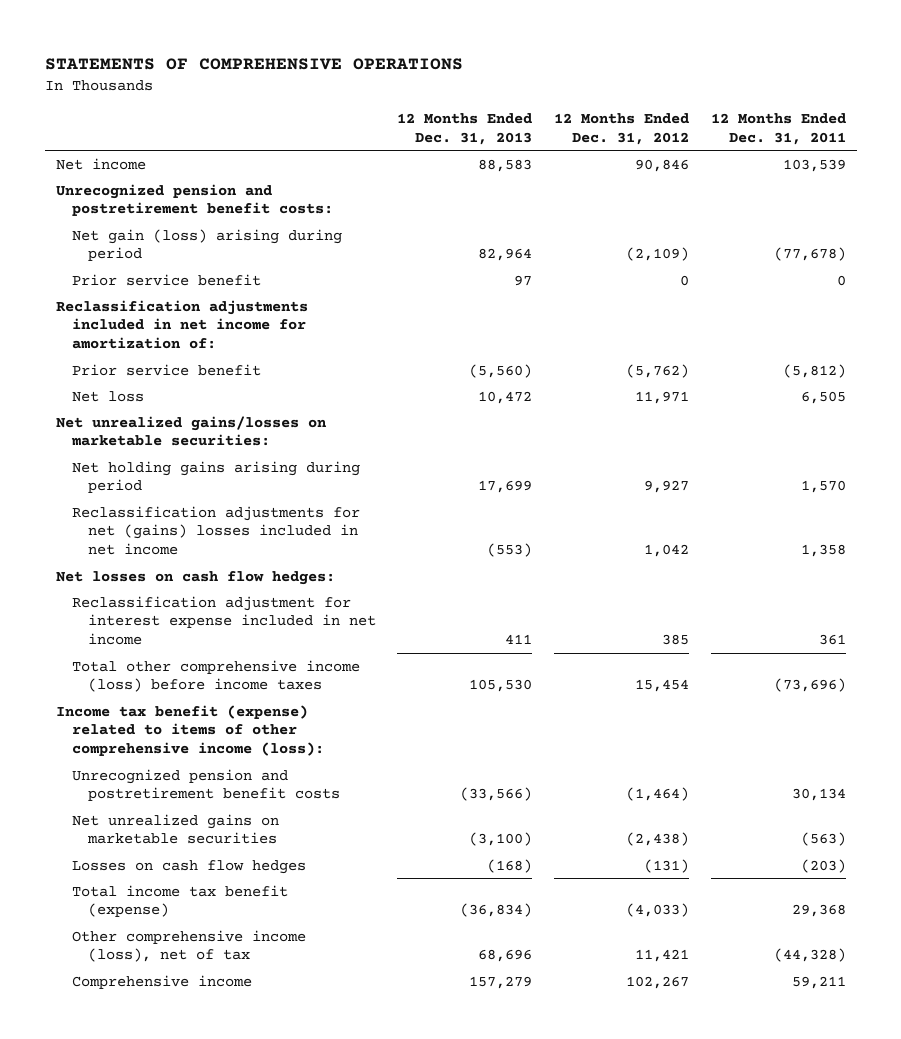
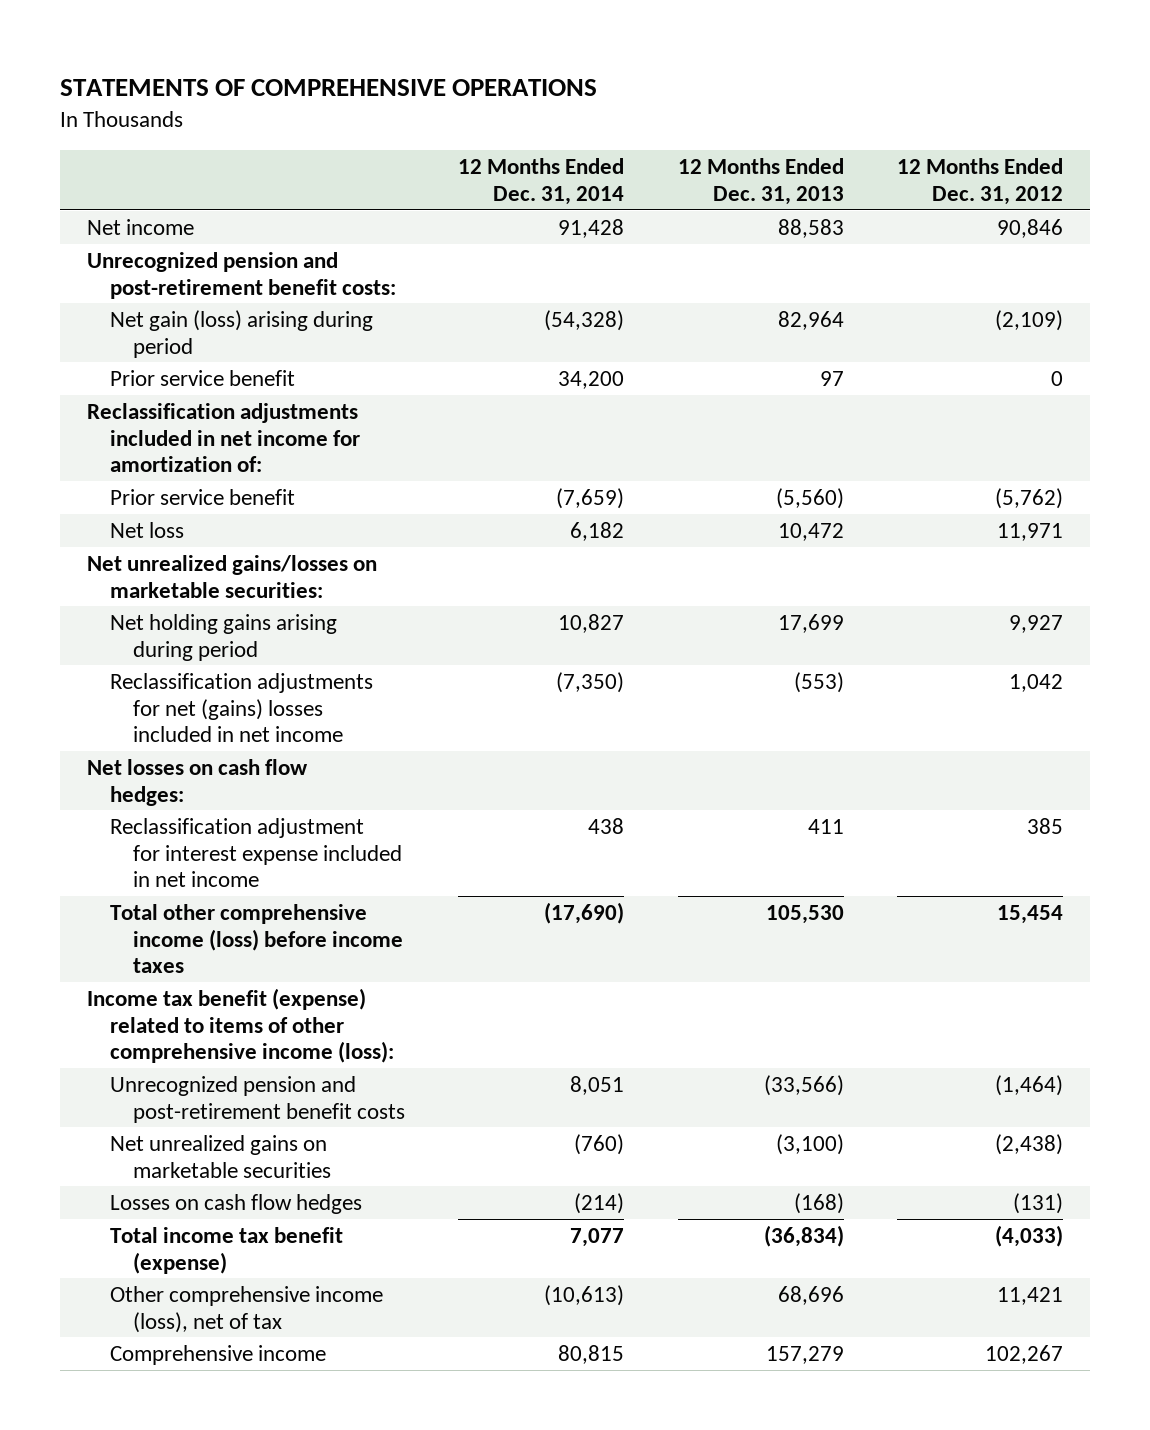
[710,113,846,145] 12 Months Ended Dec. 31, 2011 -> none
none -> [458,158,625,205] 12 Months Ended Dec. 31, 2014
[55,183,333,217] Unrecognized pension and postretirement benefit costs: -> [87,251,396,299] Unrecognized pension and post-retirement benefit costs:
[71,768,340,802] Unrecognized pension and postretirement benefit costs -> [109,1075,405,1123] Unrecognized pension and post-retirement benefit costs

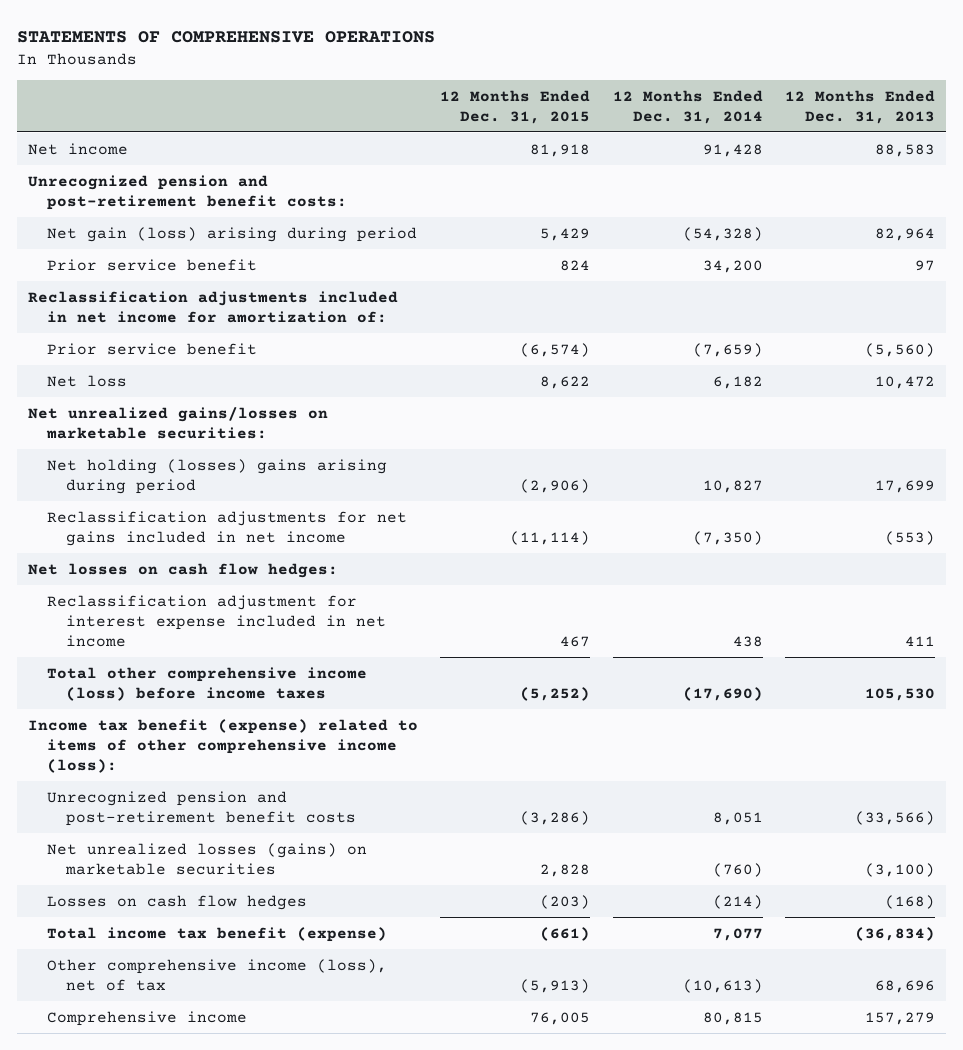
[897,158,1064,205] 12 Months Ended Dec. 31, 2012 -> none
none -> [440,89,591,124] 12 Months Ended Dec. 31, 2015
[109,613,337,661] Net holding gains arising during period -> [47,458,388,494] Net holding (losses) gains arising during period
[109,672,373,743] Reclassification adjustments for net (gains) losses included in net income -> [47,510,408,546] Reclassification adjustments for net gains included in net income
[109,1134,331,1178] Net unrealized gains on marketable securities -> [47,842,368,875] Net unrealized losses (gains) on marketable securities

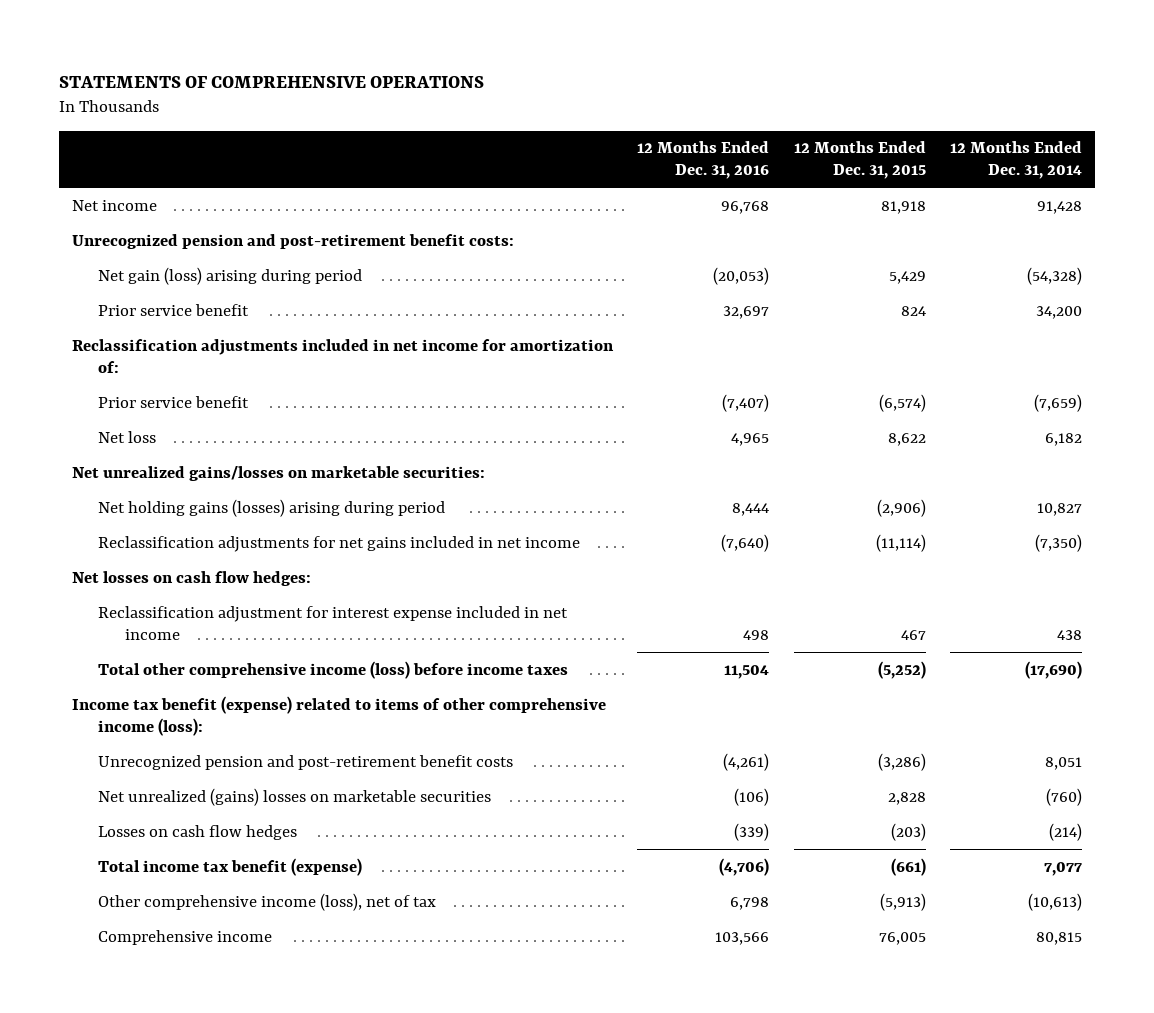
[785,89,936,124] 12 Months Ended Dec. 31, 2013 -> none
none -> [637,141,770,180] 12 Months Ended Dec. 31, 2016
[47,458,388,494] Net holding (losses) gains arising during period -> [98,498,446,517] Net holding gains (losses) arising during period
[47,842,368,875] Net unrealized losses (gains) on marketable securities -> [98,787,492,806] Net unrealized (gains) losses on marketable securities

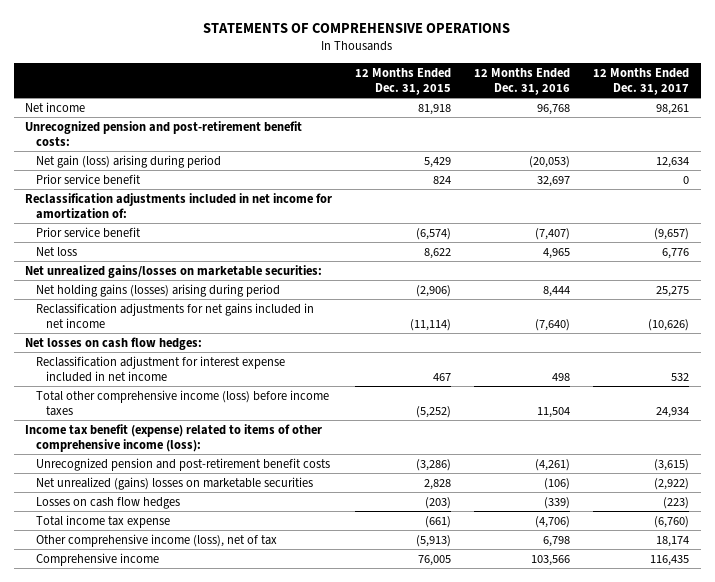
[950,141,1083,180] 12 Months Ended Dec. 31, 2014 -> none
none -> [593,67,690,95] 12 Months Ended Dec. 31, 2017
[98,857,363,876] Total income tax benefit (expense) -> [35,514,170,528] Total income tax expense

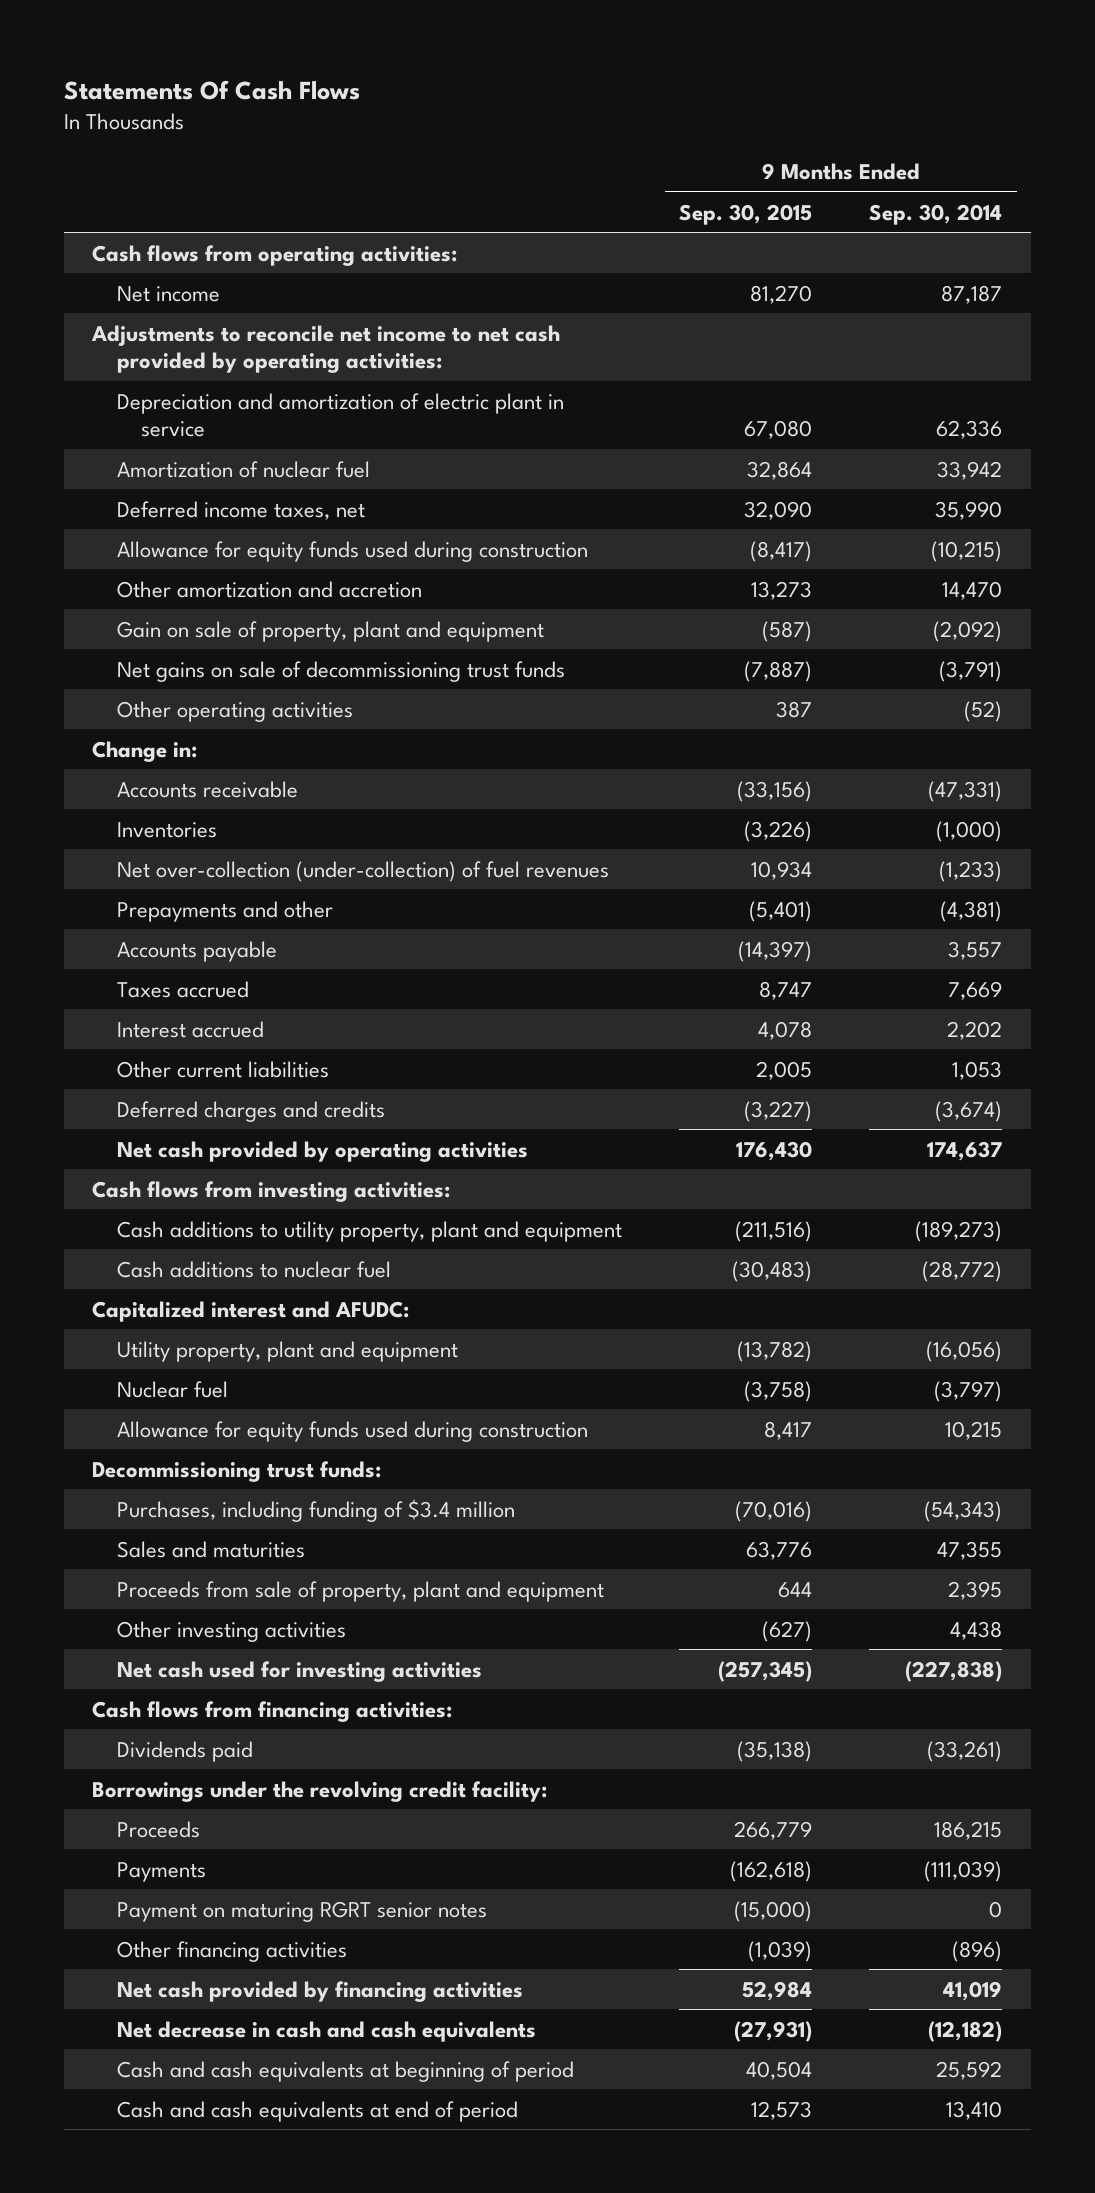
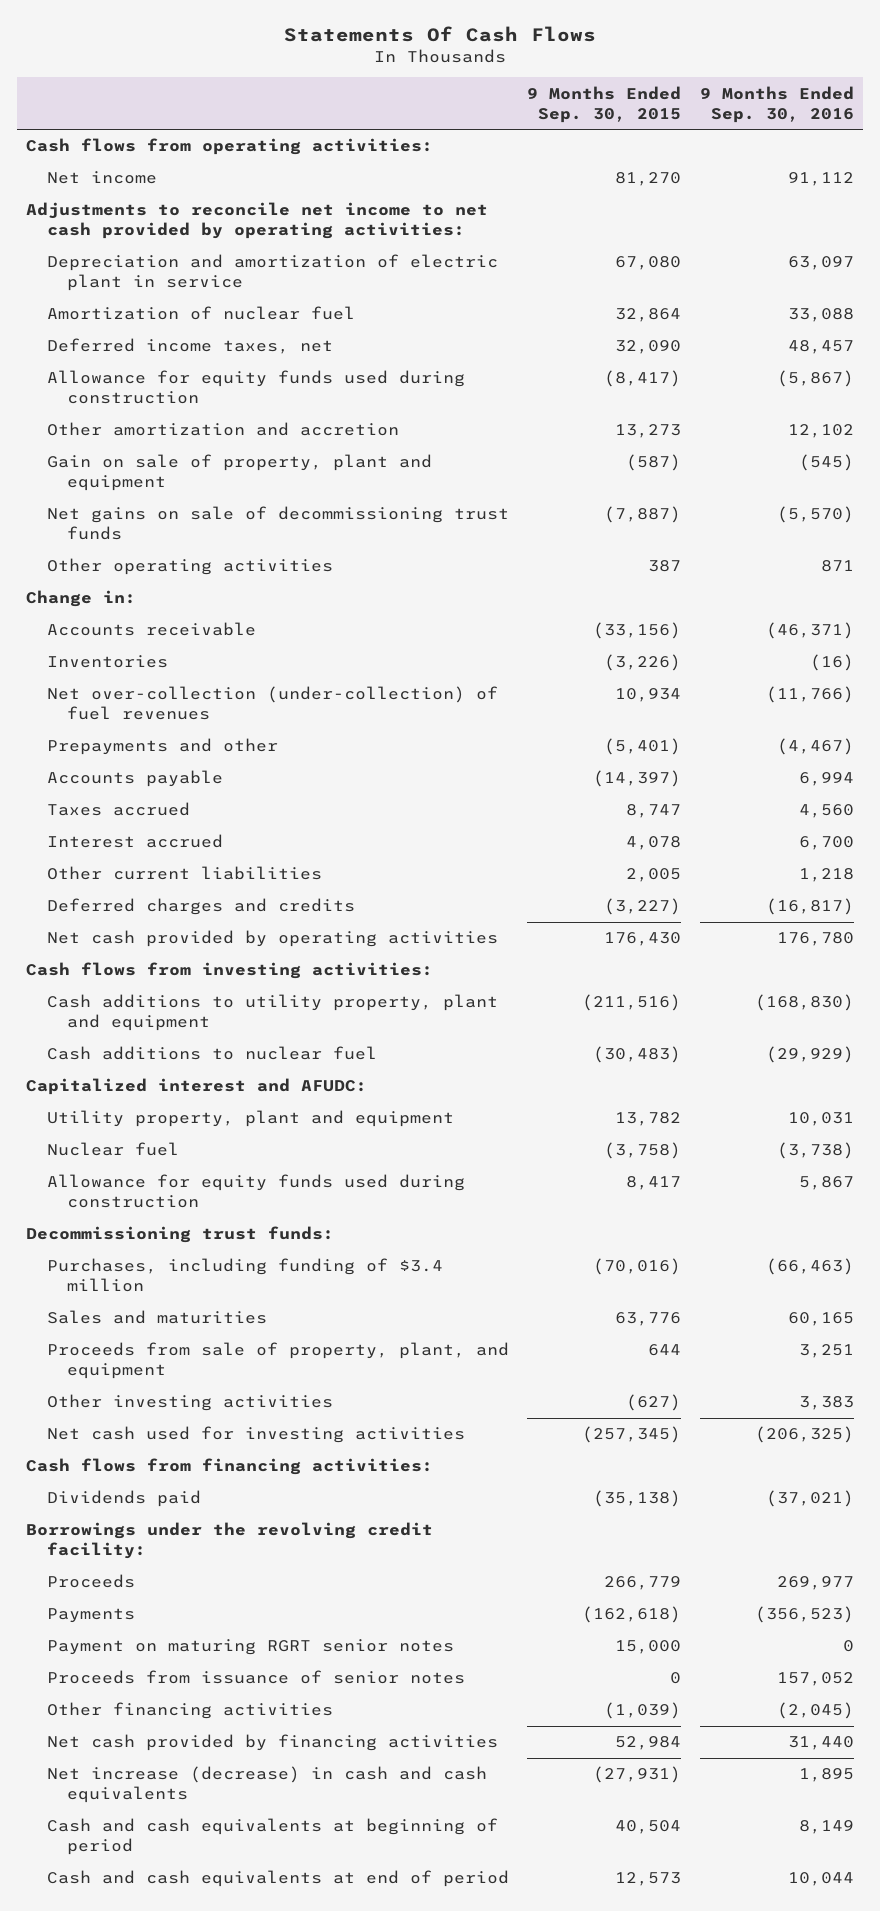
[869,203,1003,225] Sep. 30, 2014 -> none
none -> [699,85,854,123] 9 Months Ended Sep. 30, 2016
[737,1340,813,1362] (13,782) -> [615,1112,682,1127] 13,782
[116,1580,604,1602] Proceeds from sale of property, plant and equipment -> [46,1342,509,1380] Proceeds from sale of property, plant, and equipment
[734,1900,813,1922] (15,000) -> [615,1640,682,1655] 15,000
none -> [46,1670,465,1685] Proceeds from issuance of senior notes
[116,2020,536,2042] Net decrease in cash and cash equivalents -> [46,1766,487,1804] Net increase (decrease) in cash and cash equivalents

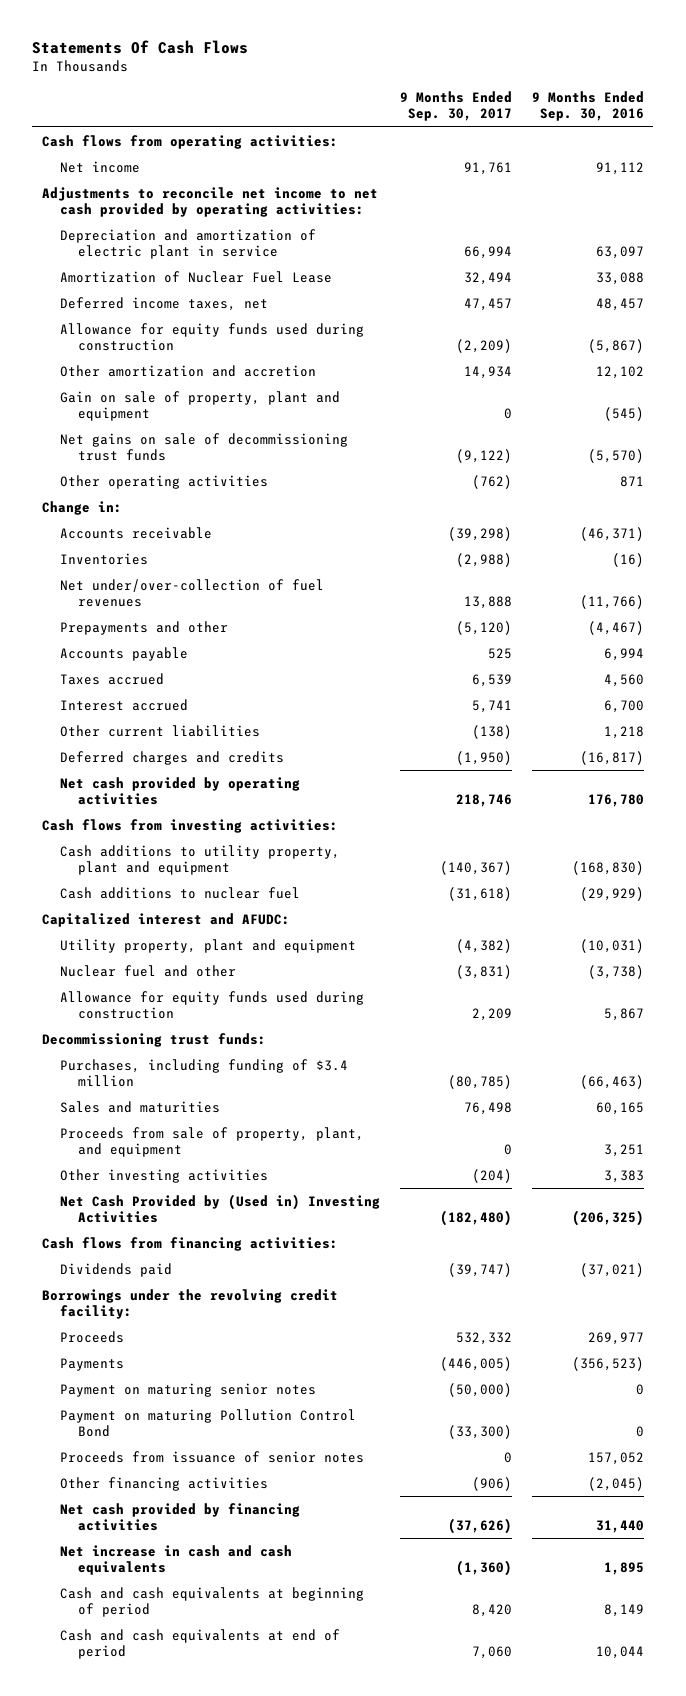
[527,85,682,123] 9 Months Ended Sep. 30, 2015 -> none
none -> [399,91,512,122] 9 Months Ended Sep. 30, 2017
[46,306,355,321] Amortization of nuclear fuel -> [60,270,333,283] Amortization of Nuclear Fuel Lease
[46,686,498,721] Net over-collection (under-collection) of fuel revenues -> [60,578,325,607] Net under/over-collection of fuel revenues
[787,1112,854,1127] 10,031 -> [579,938,644,953] (10,031)
[46,1142,179,1157] Nuclear fuel -> [60,964,237,977] Nuclear fuel and other
[46,1426,465,1444] Net cash used for investing activities -> [60,1193,381,1223] Net Cash Provided by (Used in) Investing Activities
[46,1639,454,1656] Payment on maturing RGRT senior notes -> [60,1382,317,1397] Payment on maturing senior notes
none -> [60,1408,357,1437] Payment on maturing Pollution Control Bond
[46,1766,487,1804] Net increase (decrease) in cash and cash equivalents -> [60,1544,293,1575] Net increase in cash and cash equivalents

